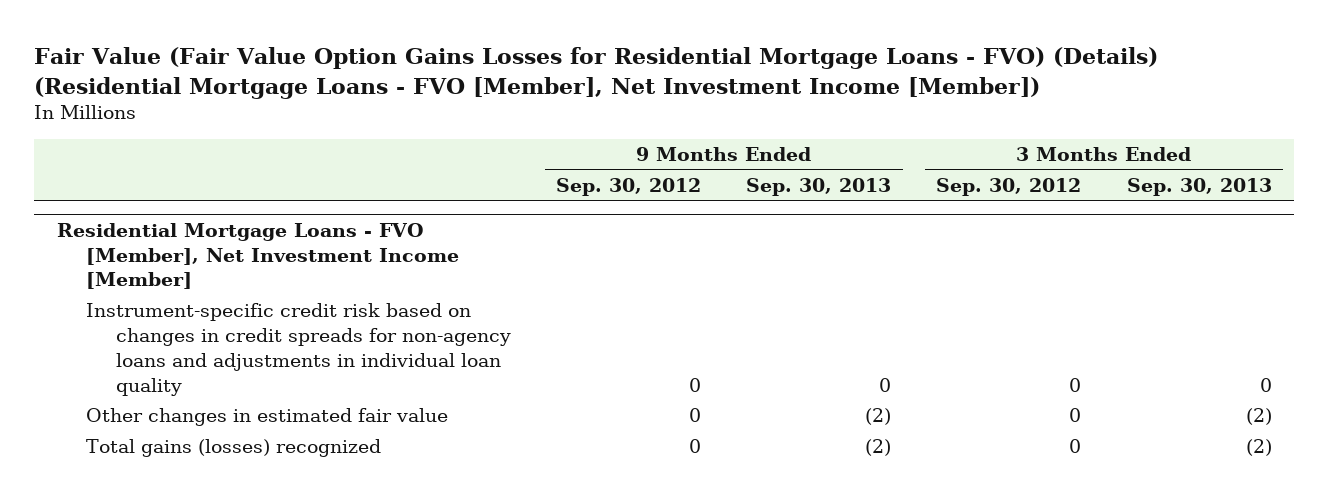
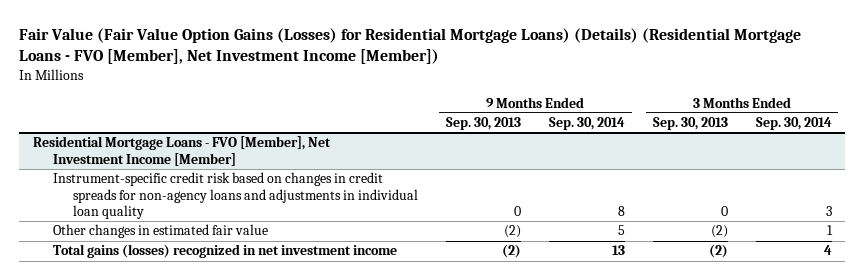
[33,46,1158,99] Fair Value (Fair Value Option Gains Losses for Residential Mortgage Loans - FVO) (Details) (Residential Mortgage Loans - FVO [Member], Net Investment Income [Member]) -> [19,28,802,65] Fair Value (Fair Value Option Gains (Losses) for Residential Mortgage Loans) (Details) (Residential Mortgage Loans - FVO [Member], Net Investment Income [Member])
[556,178,702,197] Sep. 30, 2012 -> none
[936,178,1082,197] Sep. 30, 2012 -> none
none -> [548,117,625,131] Sep. 30, 2014
none -> [755,117,832,131] Sep. 30, 2014
[86,439,382,458] Total gains (losses) recognized -> [52,244,397,259] Total gains (losses) recognized in net investment income

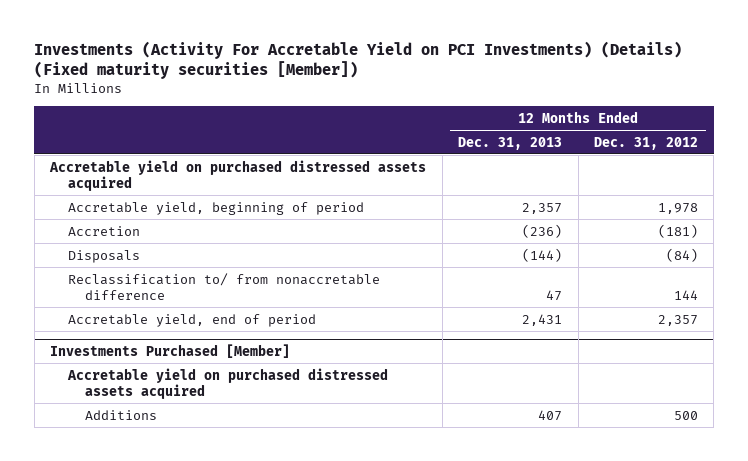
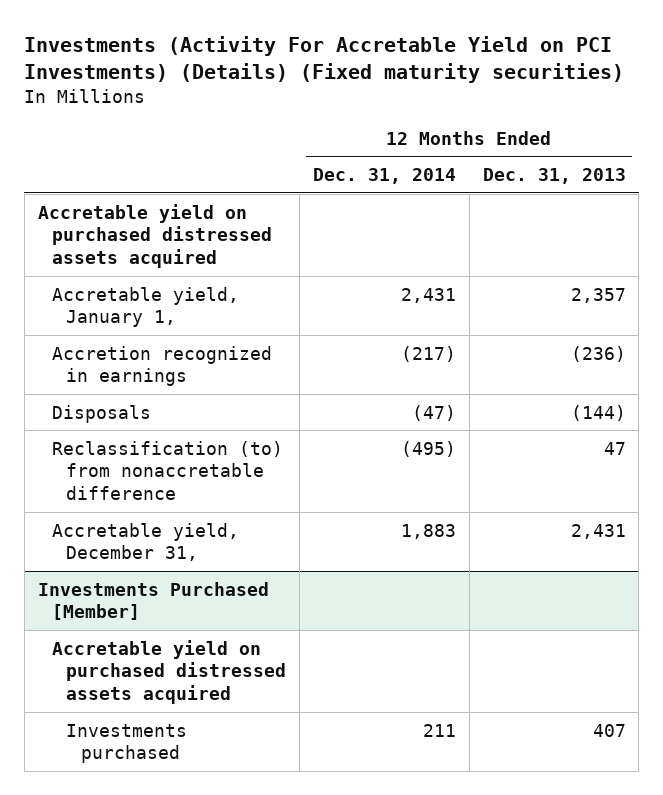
[34,40,683,80] Investments (Activity For Accretable Yield on PCI Investments) (Details) (Fixed maturity securities [Member]) -> [24,35,625,83] Investments (Activity For Accretable Yield on PCI Investments) (Details) (Fixed maturity securities)
[593,136,698,150] Dec. 31, 2012 -> none
none -> [313,168,457,185] Dec. 31, 2014
[67,201,364,215] Accretable yield, beginning of period -> [52,286,240,328] Accretable yield, January 1,
[67,225,140,236] Accretion -> [52,345,273,387] Accretion recognized in earnings
[67,272,380,300] Reclassification to/ from nonaccretable difference -> [52,440,284,501] Reclassification (to) from nonaccretable difference
[67,313,316,327] Accretable yield, end of period -> [52,522,240,562] Accretable yield, December 31,
[85,409,158,420] Additions -> [66,723,188,764] Investments purchased

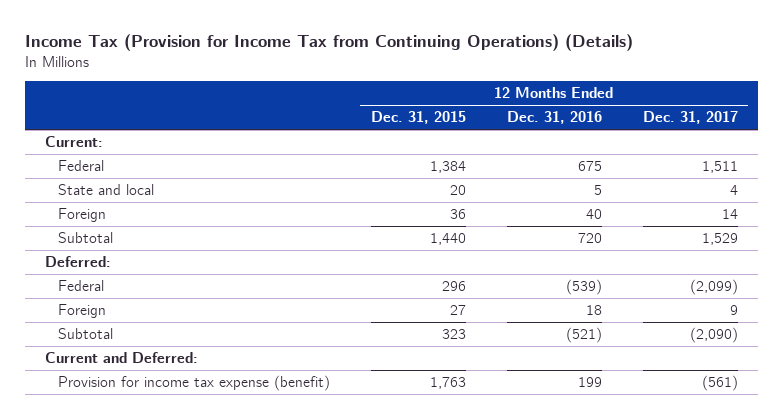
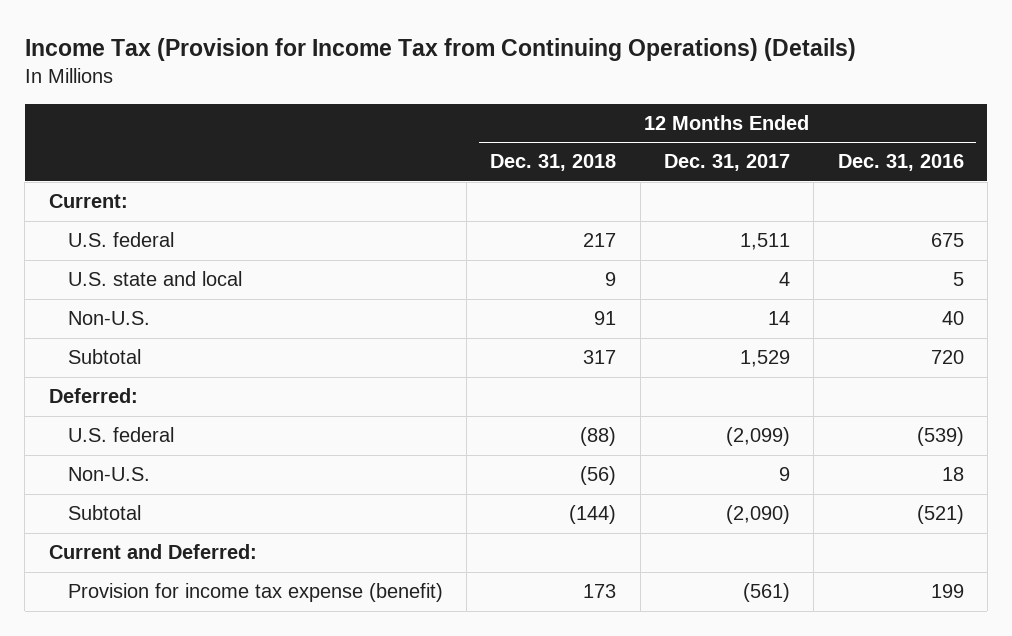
[370,111,466,125] Dec. 31, 2015 -> none
none -> [490,154,617,172] Dec. 31, 2018
[57,159,104,171] Federal -> [67,232,174,248] U.S. federal
[57,183,154,195] State and local -> [67,271,242,287] U.S. state and local
[57,207,106,222] Foreign -> [67,311,150,326] Non-U.S.
[57,279,104,291] Federal -> [67,427,174,443] U.S. federal
[57,303,106,318] Foreign -> [67,467,150,482] Non-U.S.

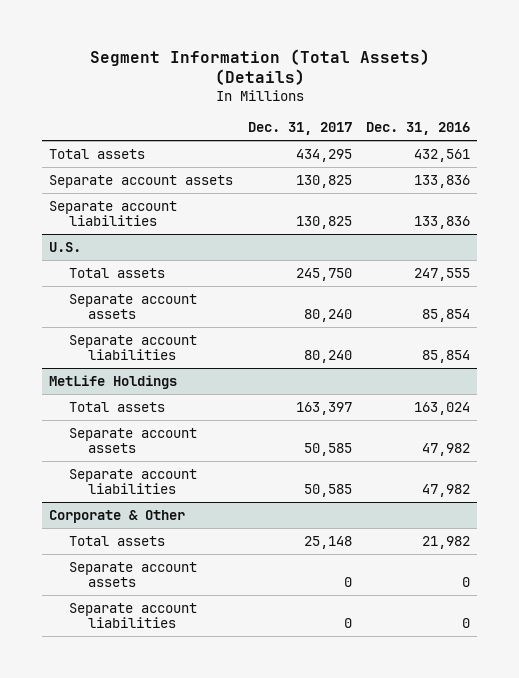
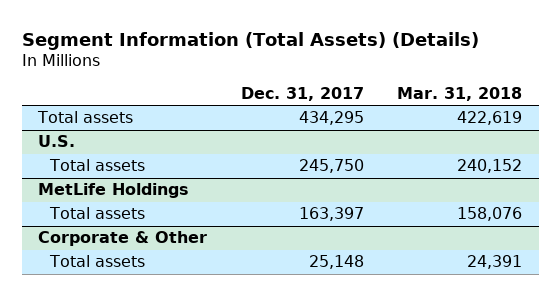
[365,122,470,136] Dec. 31, 2016 -> none
none -> [396,87,522,102] Mar. 31, 2018
[49,174,234,188] Separate account assets -> none
[49,200,178,227] Separate account liabilities -> none
[68,293,197,320] Separate account assets -> none
[68,334,197,361] Separate account liabilities -> none
[68,427,197,454] Separate account assets -> none
[68,468,197,495] Separate account liabilities -> none
[68,561,197,588] Separate account assets -> none
[68,602,197,629] Separate account liabilities -> none

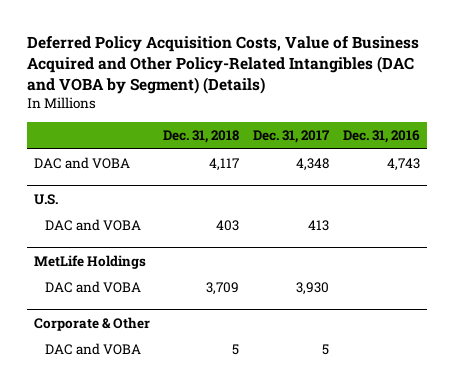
[21,31,479,50] Segment Information (Total Assets) (Details) -> [26,35,419,95] Deferred Policy Acquisition Costs, Value of Business Acquired and Other Policy-Related Intangibles (DAC and VOBA by Segment) (Details)
[396,87,522,102] Mar. 31, 2018 -> none
none -> [163,130,240,144] Dec. 31, 2018
none -> [343,130,421,144] Dec. 31, 2016
[37,111,134,124] Total assets -> none
none -> [33,157,130,170] DAC and VOBA
[49,159,146,172] Total assets -> none
none -> [45,219,142,232] DAC and VOBA
[49,207,146,220] Total assets -> none
none -> [45,281,142,294] DAC and VOBA
[49,255,146,268] Total assets -> none
none -> [45,343,142,356] DAC and VOBA

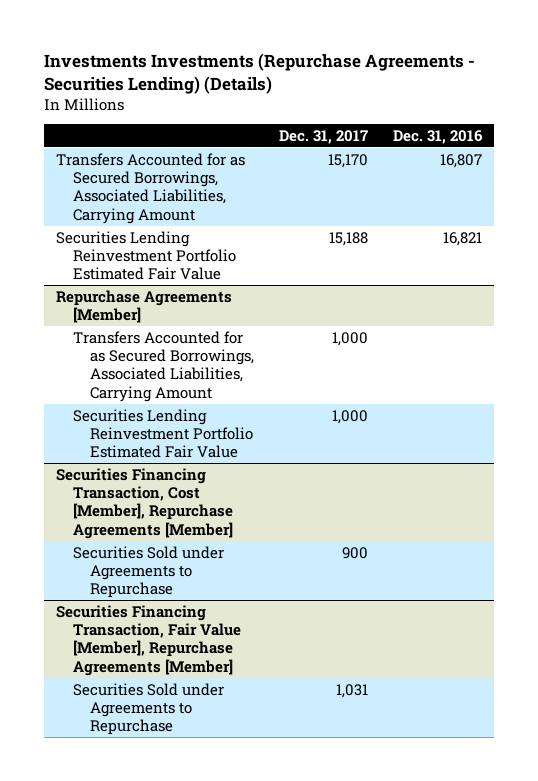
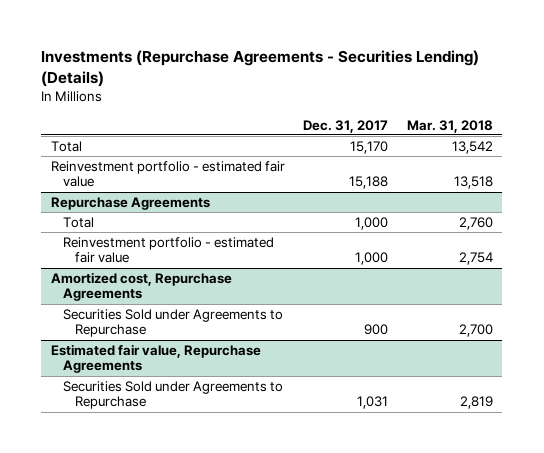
[43,52,475,94] Investments Investments (Repurchase Agreements - Securities Lending) (Details) -> [41,50,480,88] Investments (Repurchase Agreements - Securities Lending) (Details)
[392,129,483,144] Dec. 31, 2016 -> none
none -> [406,119,493,133] Mar. 31, 2018
[56,467,234,539] Securities Financing Transaction, Cost [Member], Repurchase Agreements [Member] -> none
[56,152,246,224] Transfers Accounted for as Secured Borrowings, Associated Liabilities, Carrying Amount -> [50,140,82,152] Total
[56,230,237,281] Securities Lending Reinvestment Portfolio Estimated Fair Value -> [50,160,285,188] Reinvestment portfolio - estimated fair value
[56,289,233,323] Repurchase Agreements [Member] -> [50,196,210,210] Repurchase Agreements
[73,330,254,402] Transfers Accounted for as Secured Borrowings, Associated Liabilities, Carrying Amount -> [62,216,94,228] Total
[73,408,253,459] Securities Lending Reinvestment Portfolio Estimated Fair Value -> [62,236,274,264] Reinvestment portfolio - estimated fair value
none -> [50,271,232,302] Amortized cost, Repurchase Agreements
[56,604,242,676] Securities Financing Transaction, Fair Value [Member], Repurchase Agreements [Member] -> none
none -> [50,343,261,374] Estimated fair value, Repurchase Agreements

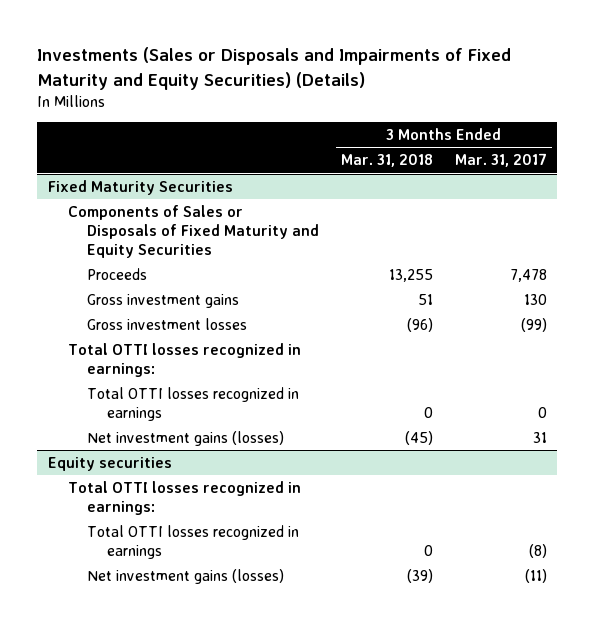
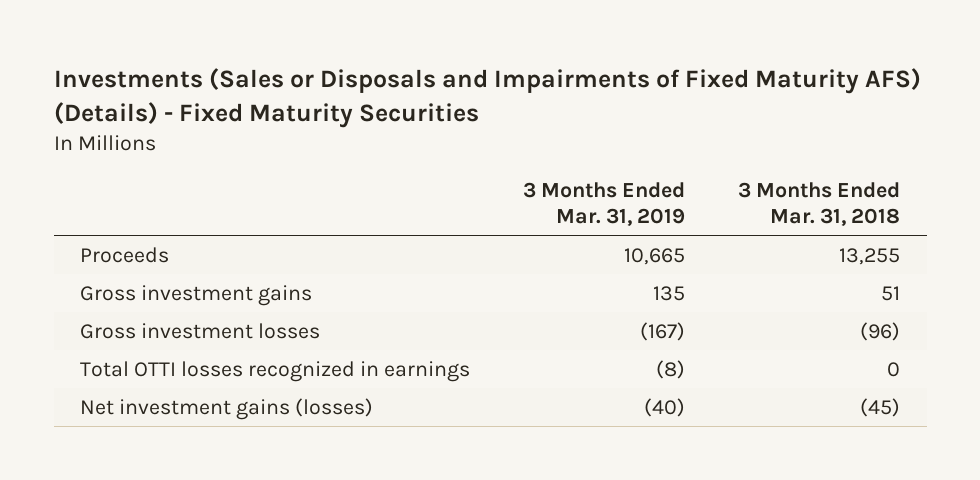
[37,47,512,90] Investments (Sales or Disposals and Impairments of Fixed Maturity and Equity Securities) (Details) -> [53,68,921,128] Investments (Sales or Disposals and Impairments of Fixed Maturity AFS) (Details) - Fixed Maturity Securities
[454,153,547,168] Mar. 31, 2017 -> none
none -> [523,182,686,227] 3 Months Ended Mar. 31, 2019
[48,179,234,195] Fixed Maturity Securities -> none
[67,204,320,258] Components of Sales or Disposals of Fixed Maturity and Equity Securities -> none
[67,342,301,377] Total OTTI losses recognized in earnings: -> none
[48,456,173,471] Equity securities -> none
[67,480,301,515] Total OTTI losses recognized in earnings: -> none
[87,524,300,559] Total OTTI losses recognized in earnings -> none
[87,568,285,584] Net investment gains (losses) -> none

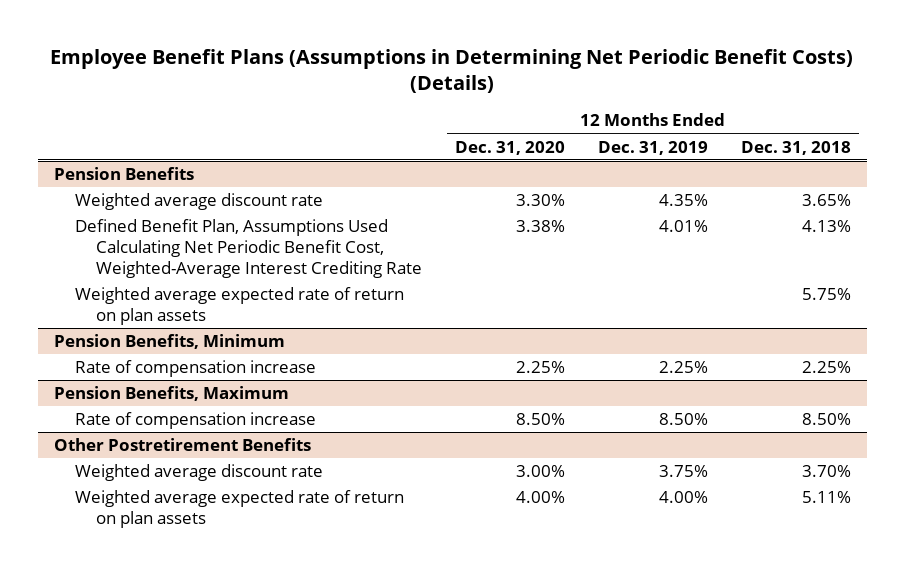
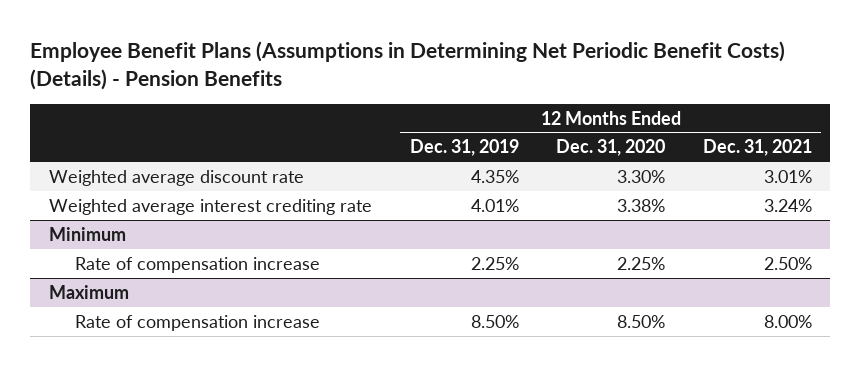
[50,48,854,94] Employee Benefit Plans (Assumptions in Determining Net Periodic Benefit Costs) (Details) -> [30,41,786,91] Employee Benefit Plans (Assumptions in Determining Net Periodic Benefit Costs) (Details) - Pension Benefits
[740,140,851,155] Dec. 31, 2018 -> none
none -> [702,139,812,157] Dec. 31, 2021
[53,167,194,181] Pension Benefits -> none
[75,287,405,325] Weighted average expected rate of return on plan assets -> none
[53,334,285,350] Pension Benefits, Minimum -> none
[75,219,423,278] Defined Benefit Plan, Assumptions Used Calculating Net Periodic Benefit Cost, Weighted-Average Interest Crediting Rate -> [49,198,373,215] Weighted average interest crediting rate
none -> [49,226,127,241] Minimum
[53,386,289,402] Pension Benefits, Maximum -> none
none -> [49,284,130,299] Maximum
[53,438,311,452] Other Postretirement Benefits -> none
[75,464,324,482] Weighted average discount rate -> none
[75,490,405,528] Weighted average expected rate of return on plan assets -> none

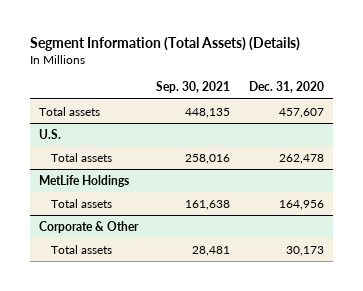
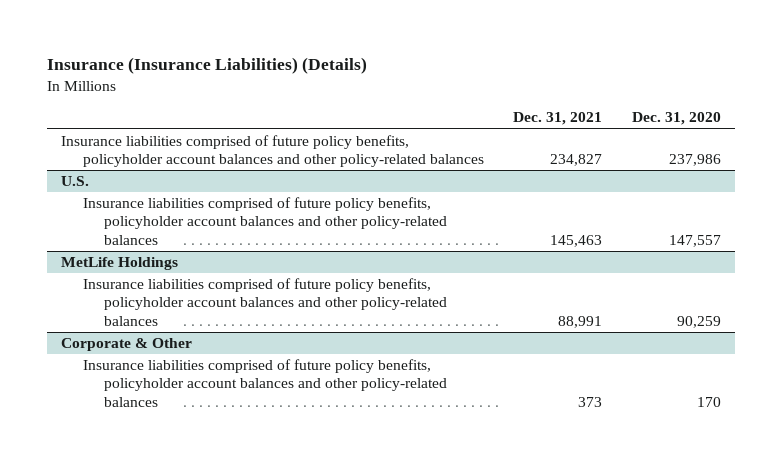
[30,37,301,52] Segment Information (Total Assets) (Details) -> [46,57,367,75] Insurance (Insurance Liabilities) (Details)
[156,81,231,94] Sep. 30, 2021 -> none
none -> [513,112,603,126] Dec. 31, 2021
[39,106,101,116] Total assets -> none
none -> [61,135,484,168] Insurance liabilities comprised of future policy benefits, policyholder account balances and other policy-related balances
[51,152,113,162] Total assets -> none
none -> [82,197,448,245] Insurance liabilities comprised of future policy benefits, policyholder account balances and other policy-related balances
[51,198,113,208] Total assets -> none
none -> [82,278,448,326] Insurance liabilities comprised of future policy benefits, policyholder account balances and other policy-related balances
[51,244,113,254] Total assets -> none
none -> [82,359,448,407] Insurance liabilities comprised of future policy benefits, policyholder account balances and other policy-related balances

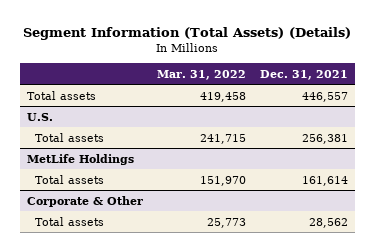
[46,57,367,75] Insurance (Insurance Liabilities) (Details) -> [23,26,352,40] Segment Information (Total Assets) (Details)
[631,112,721,126] Dec. 31, 2020 -> none
none -> [156,69,246,80] Mar. 31, 2022
[61,135,484,168] Insurance liabilities comprised of future policy benefits, policyholder account balances and other policy-related balances -> none
none -> [26,90,96,100] Total assets
[82,197,448,245] Insurance liabilities comprised of future policy benefits, policyholder account balances and other policy-related balances -> none
none -> [35,132,105,142] Total assets
[82,278,448,326] Insurance liabilities comprised of future policy benefits, policyholder account balances and other policy-related balances -> none
none -> [35,174,105,184] Total assets
[82,359,448,407] Insurance liabilities comprised of future policy benefits, policyholder account balances and other policy-related balances -> none
none -> [35,216,105,226] Total assets

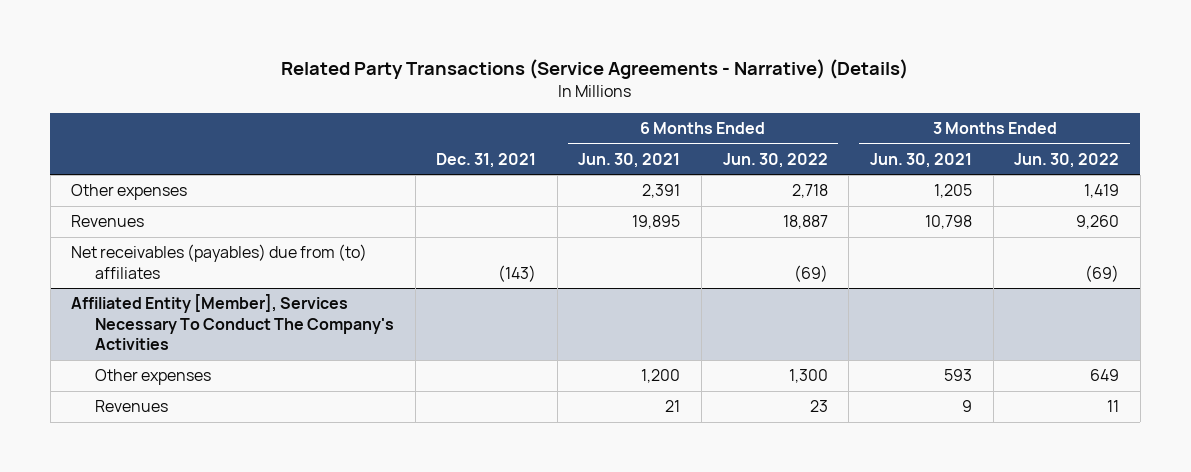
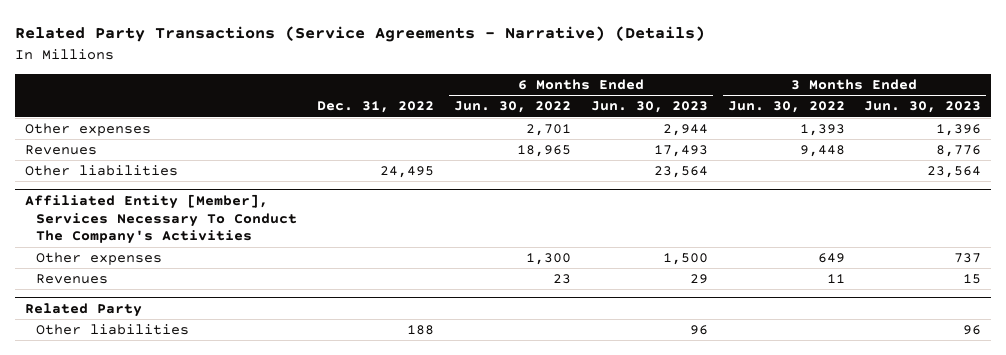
[436,152,537,168] Dec. 31, 2021 -> none
[578,152,681,168] Jun. 30, 2021 -> none
[870,152,973,168] Jun. 30, 2021 -> none
none -> [316,101,434,114] Dec. 31, 2022
none -> [590,101,708,114] Jun. 30, 2023
none -> [864,101,982,114] Jun. 30, 2023
[71,244,368,279] Net receivables (payables) due from (to) affiliates -> none
[791,184,828,199] 2,718 -> [525,124,571,137] 2,701
[1084,184,1120,199] 1,419 -> [799,124,845,137] 1,393
[782,215,828,230] 18,887 -> [516,145,571,158] 18,965
[1076,215,1120,230] 9,260 -> [799,145,845,158] 9,448
none -> [25,165,179,177] Other liabilities
none -> [25,302,143,317] Related Party
none -> [36,324,190,336] Other liabilities

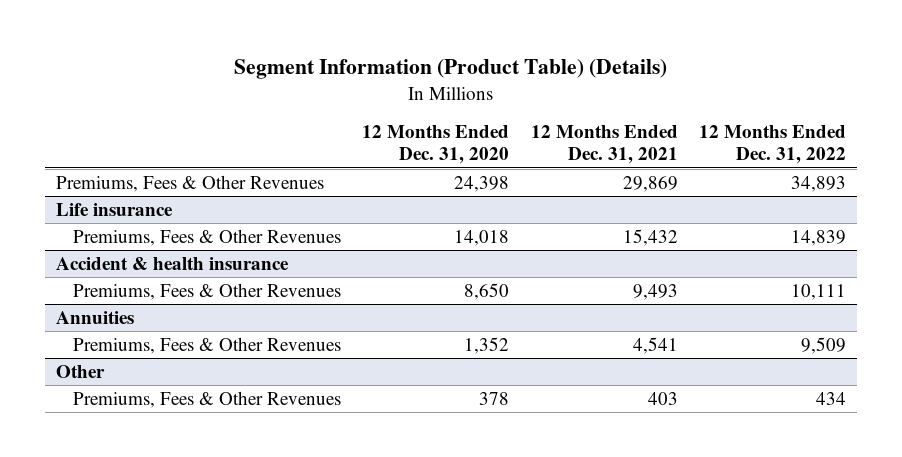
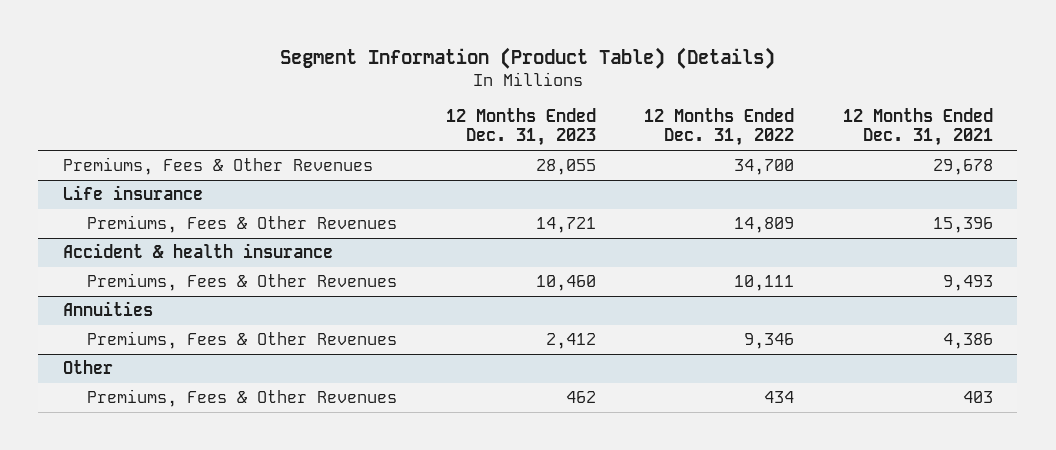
[362,125,510,165] 12 Months Ended Dec. 31, 2020 -> none
none -> [445,108,596,147] 12 Months Ended Dec. 31, 2023
[622,175,678,192] 29,869 -> [932,159,993,176] 29,678
[791,175,847,192] 34,893 -> [734,159,795,176] 34,700
[622,228,678,246] 15,432 -> [932,217,993,234] 15,396
[791,229,847,246] 14,839 -> [734,217,795,234] 14,809
[632,336,678,354] 4,541 -> [942,333,993,350] 4,386
[801,336,847,354] 9,509 -> [744,333,795,350] 9,346

